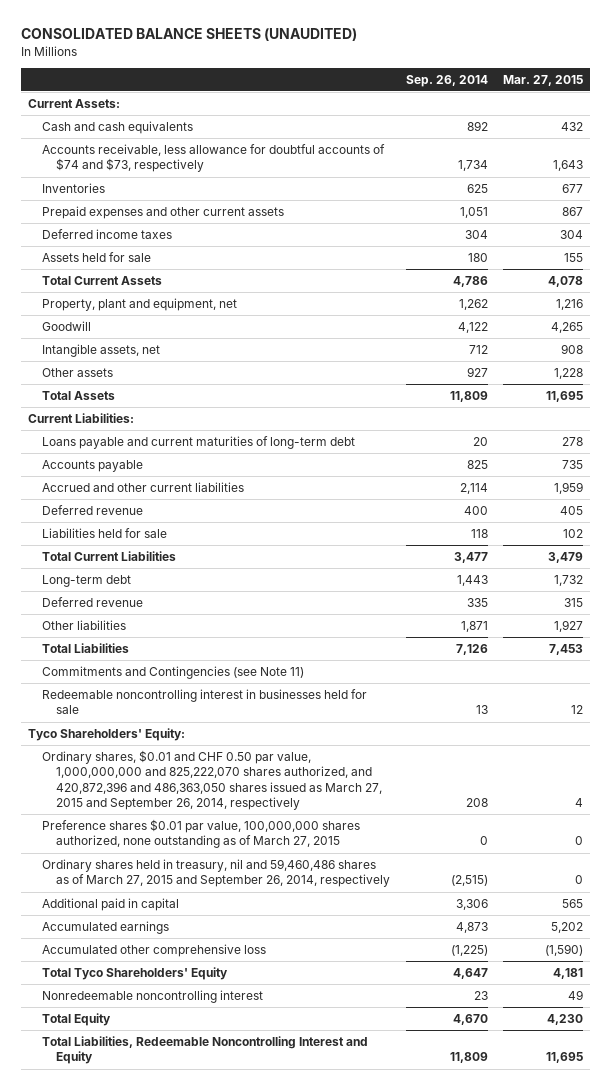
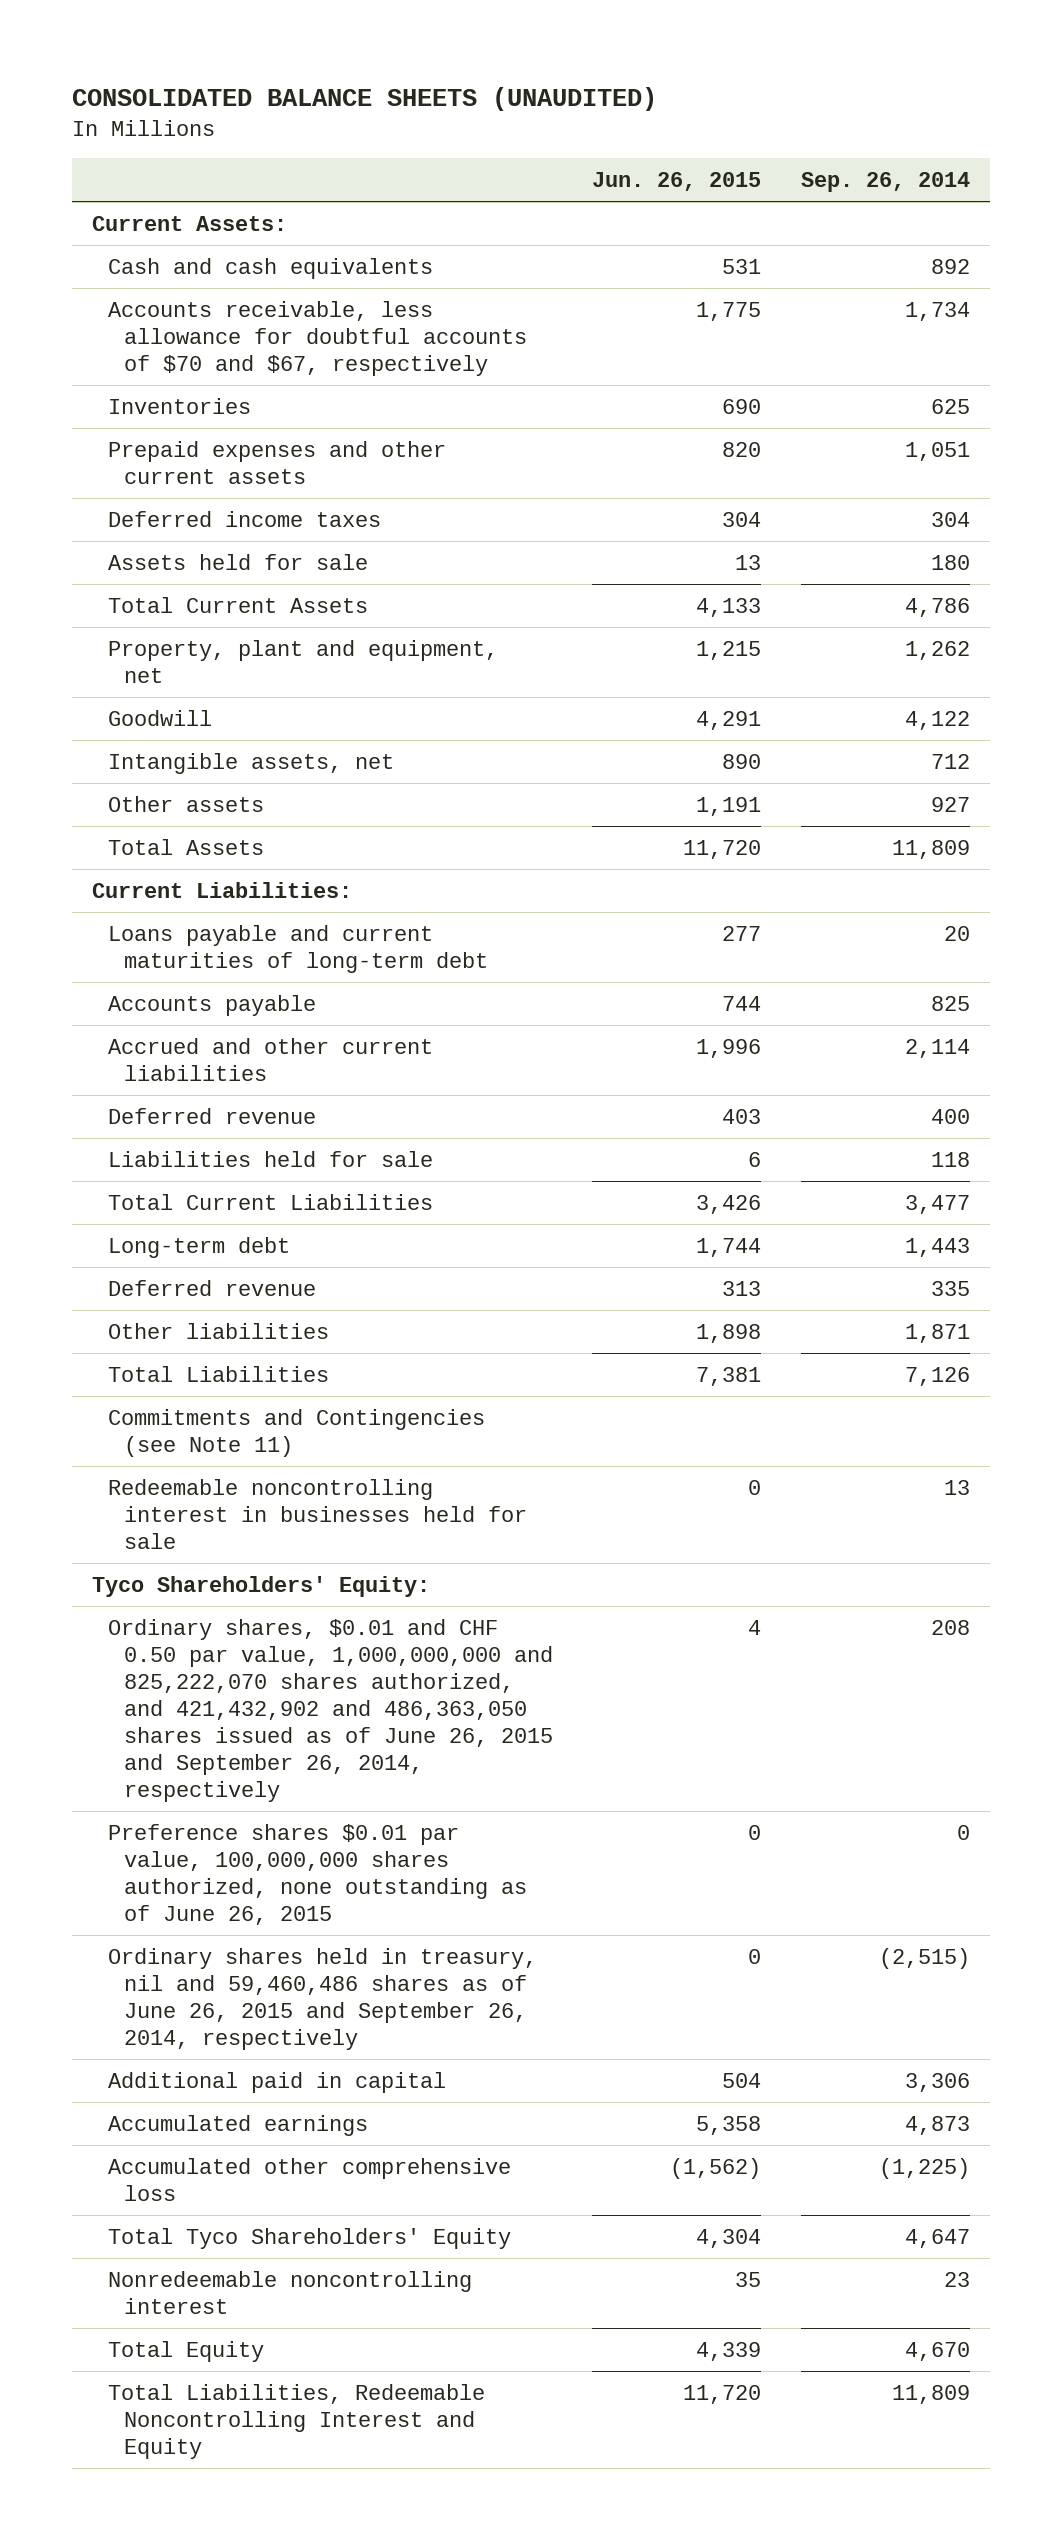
[502,74,583,86] Mar. 27, 2015 -> none
none -> [592,171,762,191] Jun. 26, 2015
[42,143,386,173] Accounts receivable, less allowance for doubtful accounts of $74 and $73, respectively -> [107,300,527,376] Accounts receivable, less allowance for doubtful accounts of $70 and $67, respectively
[42,749,383,811] Ordinary shares, $0.01 and CHF 0.50 par value, 1,000,000,000 and 825,222,070 shares authorized, and 420,872,396 and 486,363,050 shares issued as March 27, 2015 and September 26, 2014, respectively -> [107,1618,553,1802] Ordinary shares, $0.01 and CHF 0.50 par value, 1,000,000,000 and 825,222,070 shares authorized, and 421,432,902 and 486,363,050 shares issued as of June 26, 2015 and September 26, 2014, respectively
[42,818,361,849] Preference shares $0.01 par value, 100,000,000 shares authorized, none outstanding as of March 27, 2015 -> [107,1823,527,1925] Preference shares $0.01 par value, 100,000,000 shares authorized, none outstanding as of June 26, 2015
[42,858,391,888] Ordinary shares held in treasury, nil and 59,460,486 shares as of March 27, 2015 and September 26, 2014, respectively -> [107,1947,537,2050] Ordinary shares held in treasury, nil and 59,460,486 shares as of June 26, 2015 and September 26, 2014, respectively

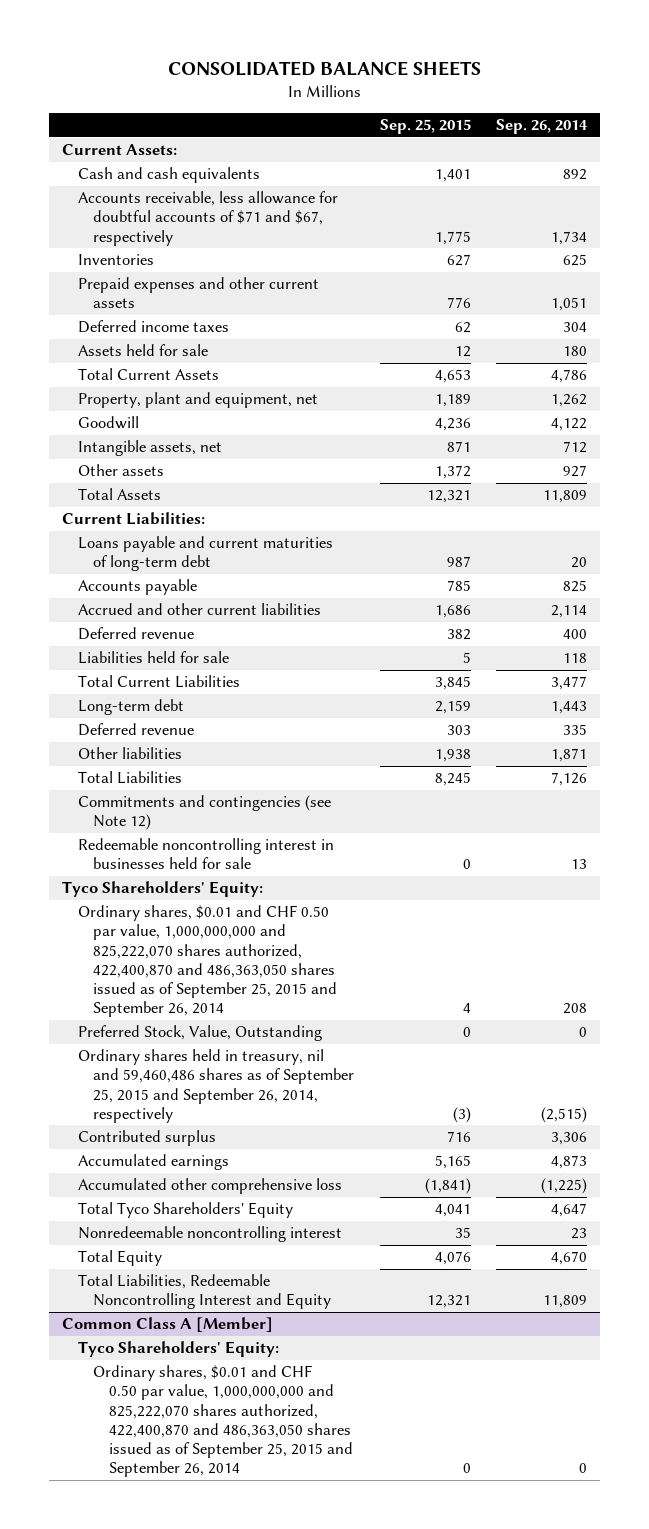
[72,87,658,112] CONSOLIDATED BALANCE SHEETS (UNAUDITED) -> [167,60,481,76] CONSOLIDATED BALANCE SHEETS
[592,171,762,191] Jun. 26, 2015 -> none
none -> [379,119,471,135] Sep. 25, 2015
[107,300,527,376] Accounts receivable, less allowance for doubtful accounts of $70 and $67, respectively -> [77,191,338,246] Accounts receivable, less allowance for doubtful accounts of $71 and $67, respectively
[107,1408,485,1457] Commitments and Contingencies (see Note 11) -> [77,795,331,831] Commitments and contingencies (see Note 12)
[107,1618,553,1802] Ordinary shares, $0.01 and CHF 0.50 par value, 1,000,000,000 and 825,222,070 shares authorized, and 421,432,902 and 486,363,050 shares issued as of June 26, 2015 and September 26, 2014, respectively -> [77,905,338,1018] Ordinary shares, $0.01 and CHF 0.50 par value, 1,000,000,000 and 825,222,070 shares authorized, 422,400,870 and 486,363,050 shares issued as of September 25, 2015 and September 26, 2014
[107,1823,527,1925] Preference shares $0.01 par value, 100,000,000 shares authorized, none outstanding as of June 26, 2015 -> [77,1025,322,1042] Preferred Stock, Value, Outstanding
[107,1947,537,2050] Ordinary shares held in treasury, nil and 59,460,486 shares as of June 26, 2015 and September 26, 2014, respectively -> [77,1049,355,1123] Ordinary shares held in treasury, nil and 59,460,486 shares as of September 25, 2015 and September 26, 2014, respectively
[107,2071,446,2093] Additional paid in capital -> [77,1130,216,1147] Contributed surplus
none -> [62,1317,274,1333] Common Class A [Member]
none -> [77,1341,279,1358] Tyco Shareholders' Equity:
none -> [93,1365,354,1478] Ordinary shares, $0.01 and CHF 0.50 par value, 1,000,000,000 and 825,222,070 shares authorized, 422,400,870 and 486,363,050 shares issued as of September 25, 2015 and September 26, 2014

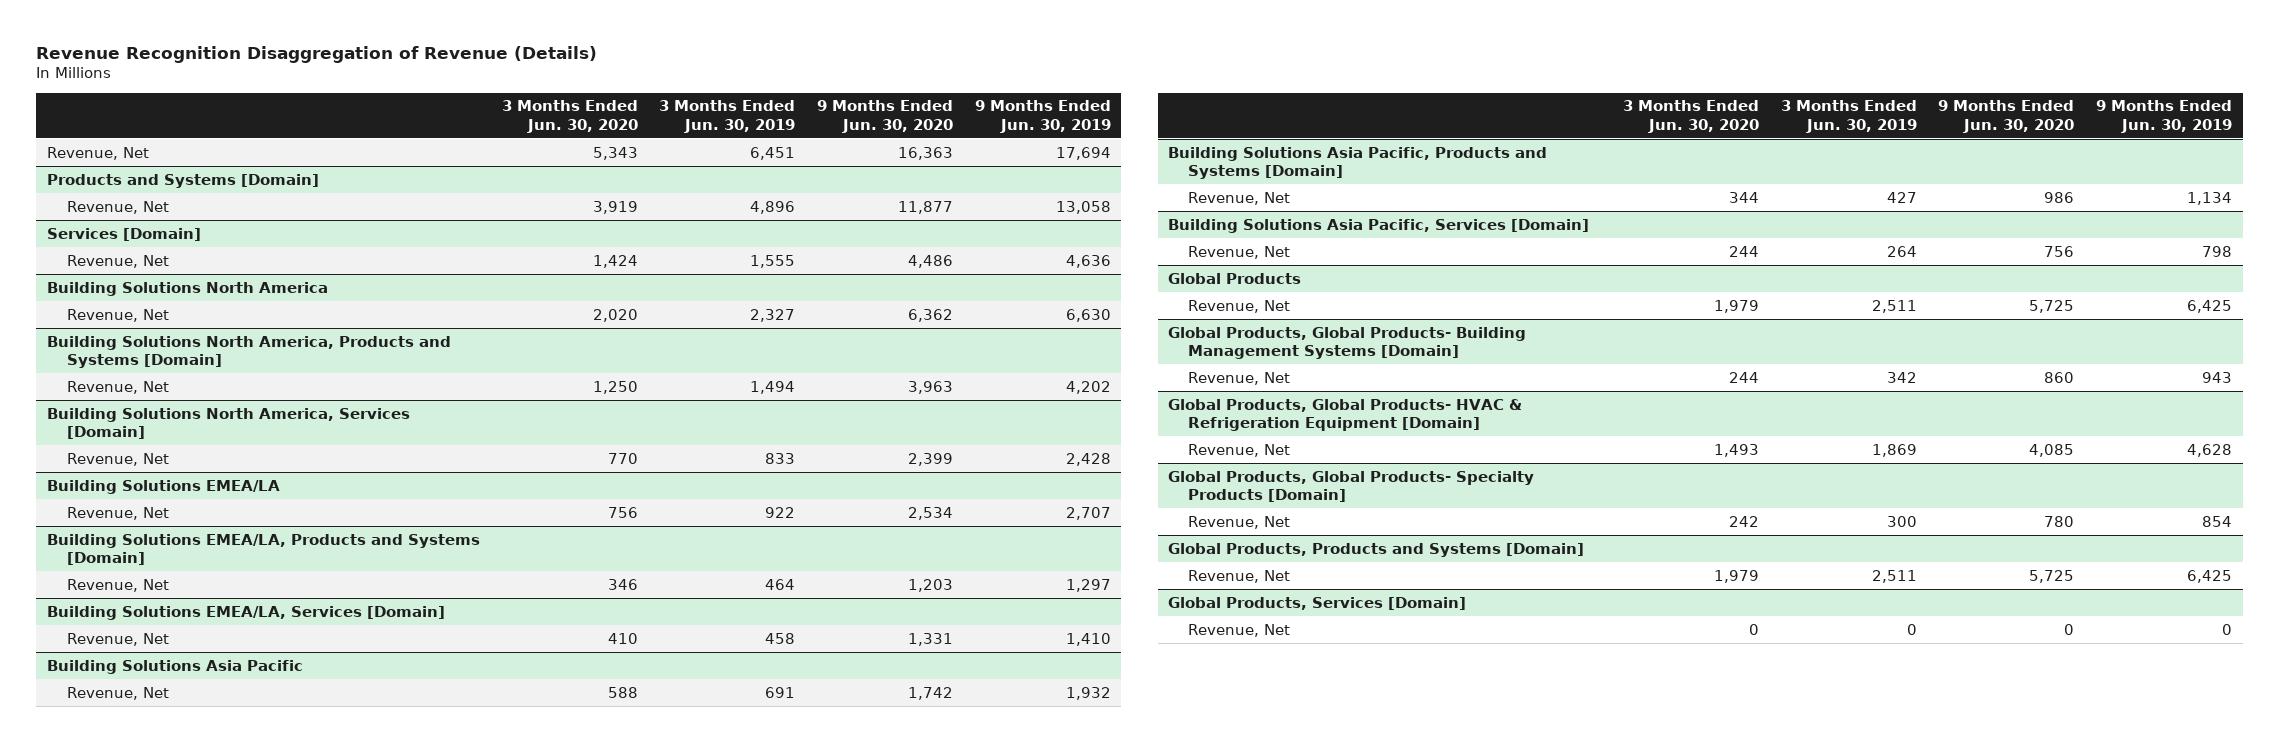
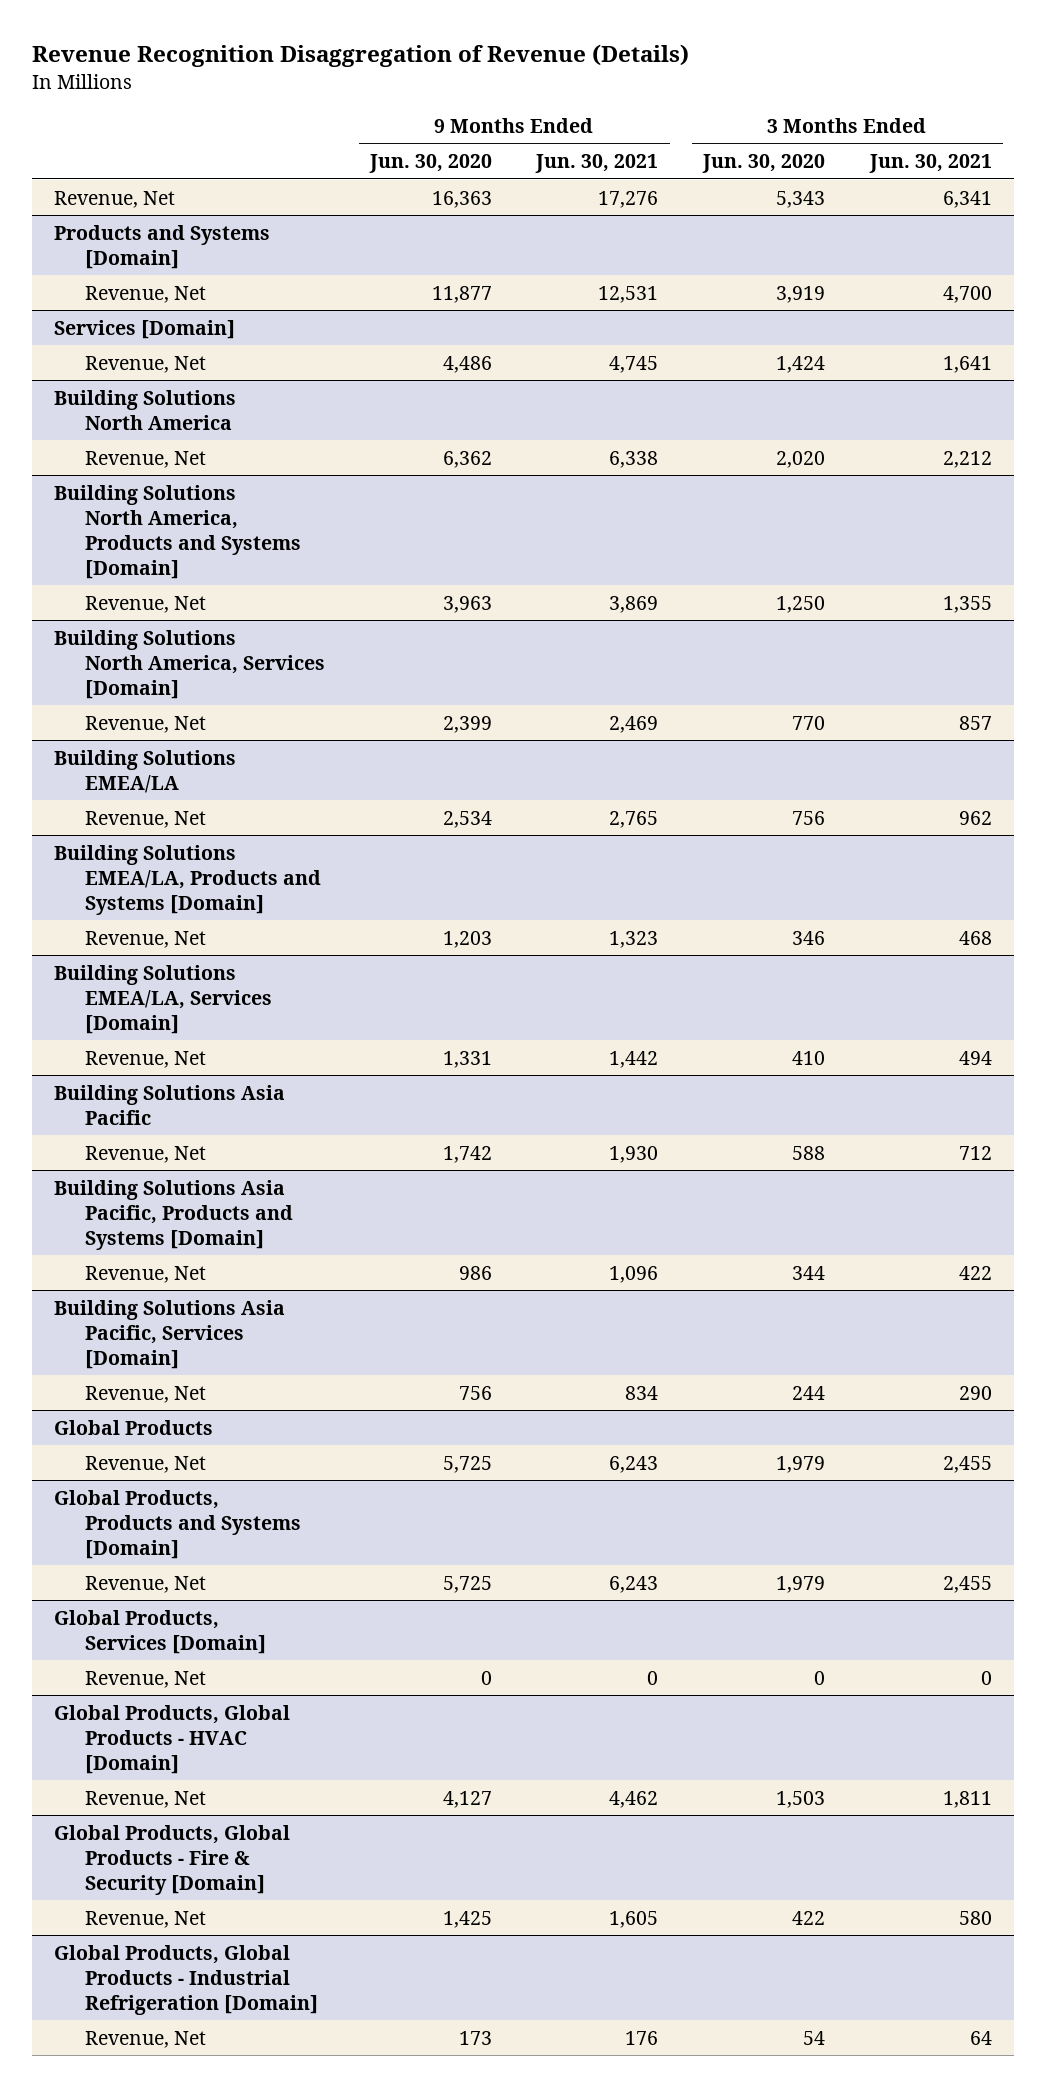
[659,100,796,133] 3 Months Ended Jun. 30, 2019 -> none
[974,100,1111,133] 9 Months Ended Jun. 30, 2019 -> none
none -> [535,154,659,174] Jun. 30, 2021
none -> [868,154,992,174] Jun. 30, 2021
[1168,326,1527,360] Global Products, Global Products- Building Management Systems [Domain] -> none
[1188,371,1291,385] Revenue, Net -> none
[1168,398,1523,432] Global Products, Global Products- HVAC & Refrigeration Equipment [Domain] -> none
[1188,443,1291,457] Revenue, Net -> none
[1168,470,1535,503] Global Products, Global Products- Specialty Products [Domain] -> none
[1188,515,1291,529] Revenue, Net -> none
none -> [54,1704,291,1774] Global Products, Global Products - HVAC [Domain]
none -> [85,1790,207,1808] Revenue, Net
none -> [54,1824,291,1895] Global Products, Global Products - Fire & Security [Domain]
none -> [85,1910,207,1928] Revenue, Net
none -> [54,1944,319,2015] Global Products, Global Products - Industrial Refrigeration [Domain]
none -> [85,2030,207,2048] Revenue, Net

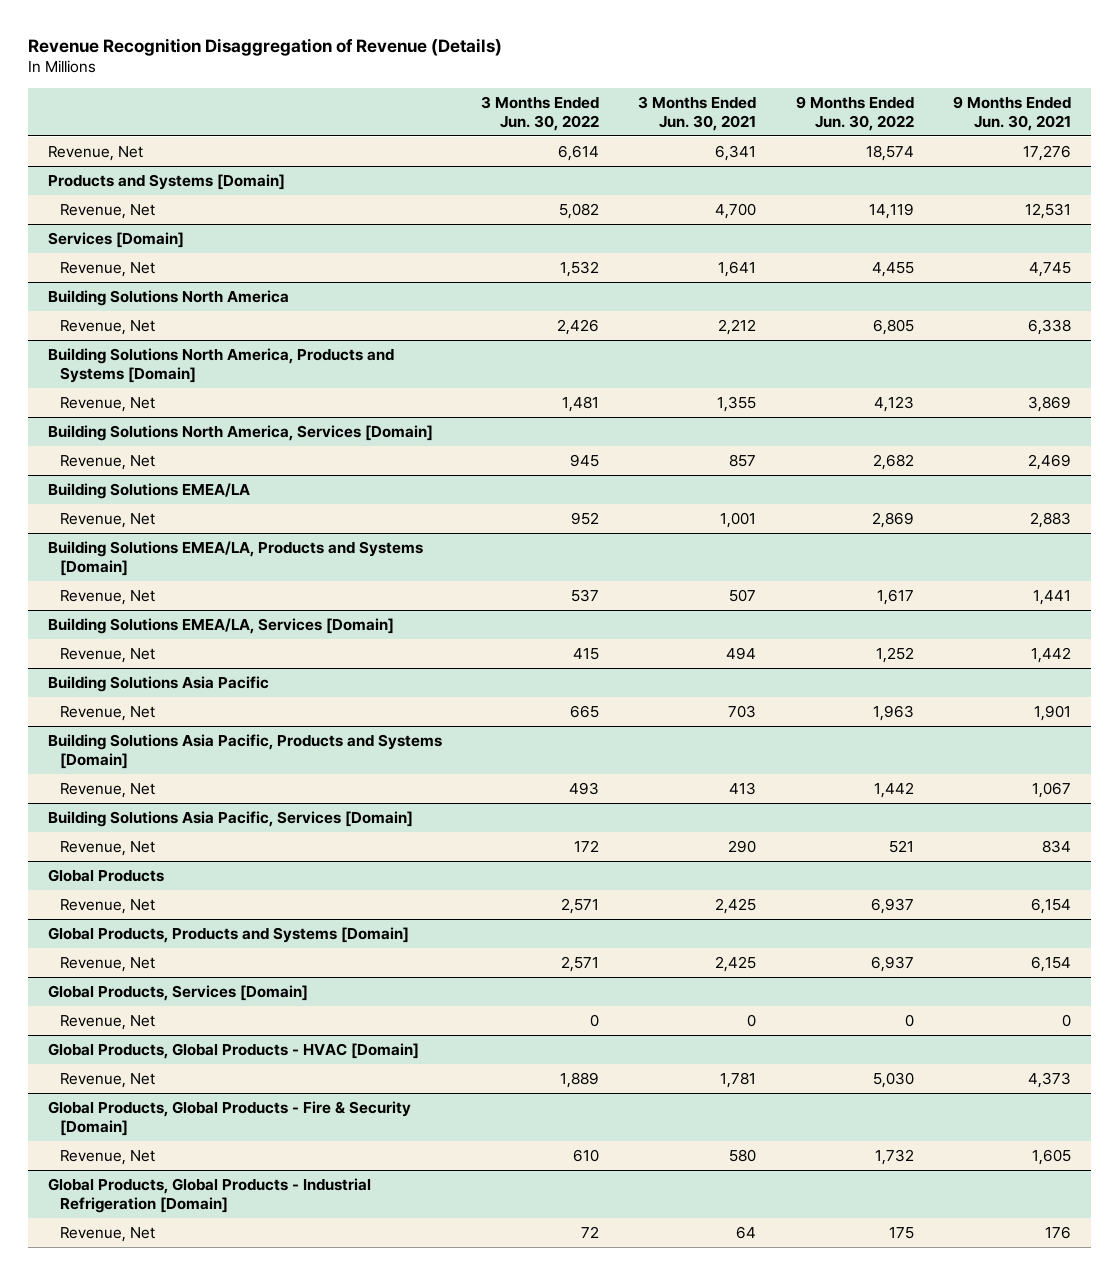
[368,154,492,174] Jun. 30, 2020 -> none
[702,154,826,174] Jun. 30, 2020 -> none
none -> [481,95,600,131] 3 Months Ended Jun. 30, 2022
none -> [795,95,914,131] 9 Months Ended Jun. 30, 2022
[609,810,659,828] 2,765 -> [1030,512,1072,529] 2,883
[958,810,992,825] 962 -> [720,512,757,529] 1,001
[609,930,659,948] 1,323 -> [1033,590,1072,606] 1,441
[958,930,992,945] 468 -> [729,589,757,603] 507
[609,1145,659,1163] 1,930 -> [1034,705,1072,722] 1,901
[958,1145,992,1160] 712 -> [728,705,757,719] 703
[609,1265,659,1283] 1,096 -> [1032,782,1072,799] 1,067
[958,1265,992,1280] 422 -> [729,782,757,796] 413
[609,1455,659,1473] 6,243 -> [1031,898,1072,915] 6,154
[942,1455,992,1473] 2,455 -> [715,898,757,915] 2,425
[609,1575,659,1593] 6,243 -> [1031,956,1072,973] 6,154
[942,1575,992,1593] 2,455 -> [715,956,757,973] 2,425
[609,1790,659,1808] 4,462 -> [1028,1072,1072,1089] 4,373
[942,1790,992,1808] 1,811 -> [720,1072,757,1089] 1,781

